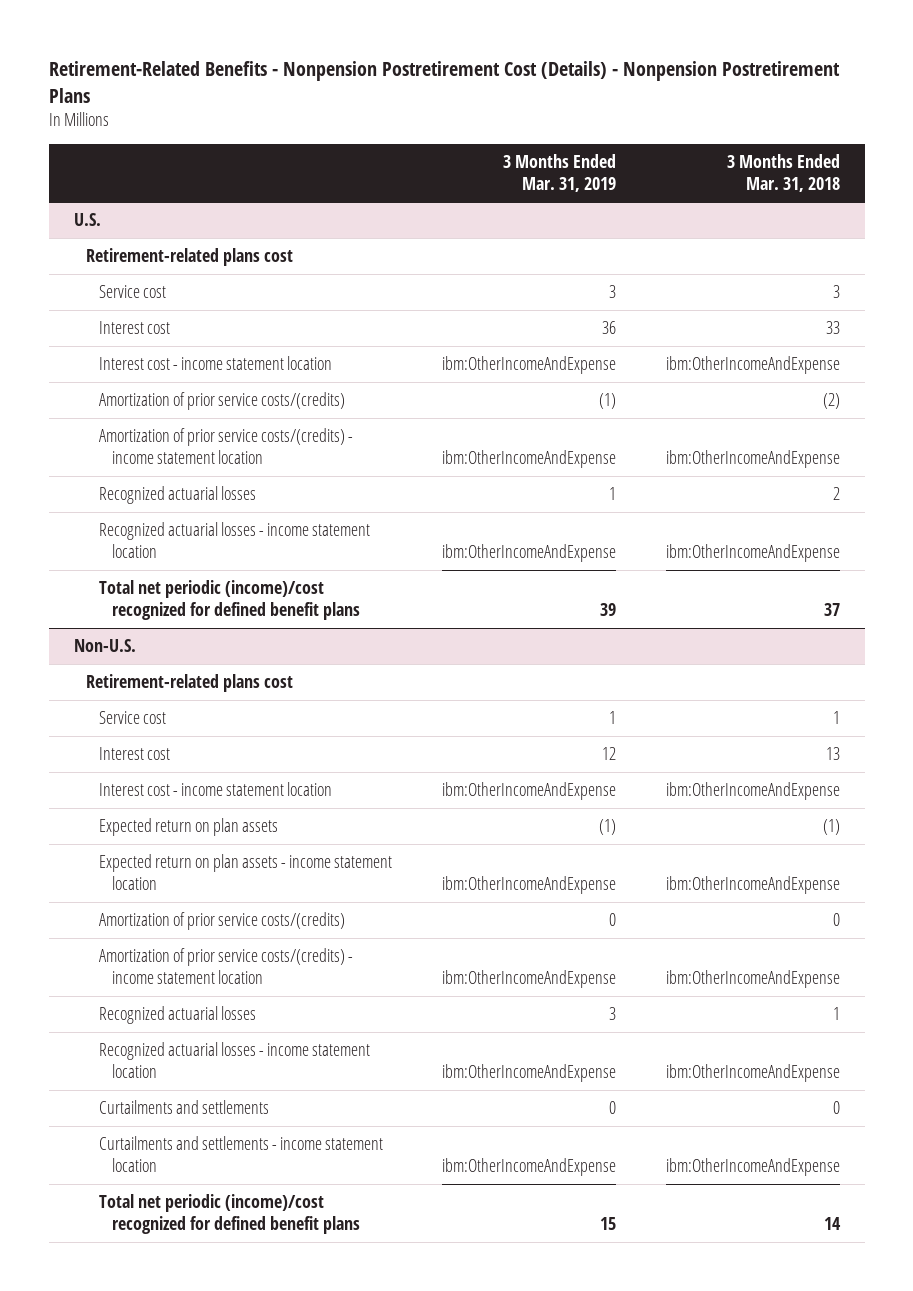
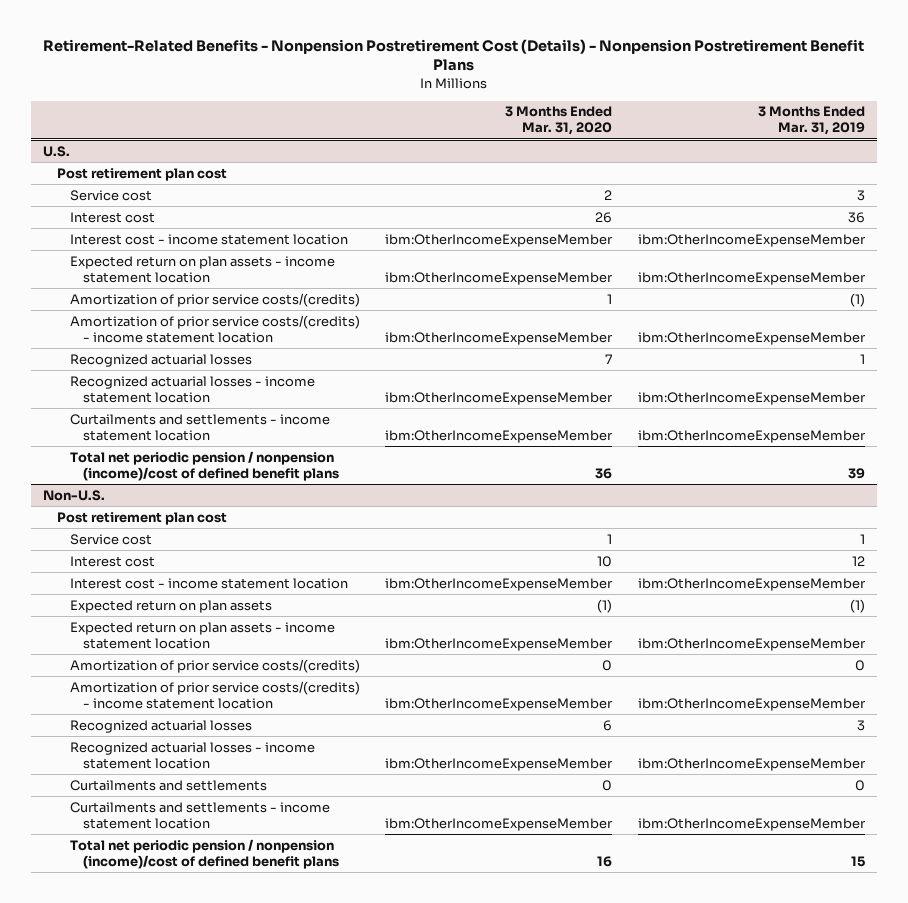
[48,60,840,103] Retirement-Related Benefits - Nonpension Postretirement Cost (Details) - Nonpension Postretirement Plans -> [42,38,864,72] Retirement-Related Benefits - Nonpension Postretirement Cost (Details) - Nonpension Postretirement Benefit Plans
[726,153,840,192] 3 Months Ended Mar. 31, 2018 -> none
none -> [505,106,613,136] 3 Months Ended Mar. 31, 2020
[86,247,294,266] Retirement-related plans cost -> [56,167,227,181] Post retirement plan cost
[441,355,616,374] ibm:OtherIncomeAndExpense -> [637,233,866,247] ibm:OtherIncomeExpenseMember
none -> [69,255,335,283] Expected return on plan assets - income statement location
[441,450,616,469] ibm:OtherIncomeAndExpense -> [637,331,866,345] ibm:OtherIncomeExpenseMember
[441,544,616,563] ibm:OtherIncomeAndExpense -> [637,391,866,405] ibm:OtherIncomeExpenseMember
none -> [69,413,330,441] Curtailments and settlements - income statement location
[98,579,360,621] Total net periodic (income)/cost recognized for defined benefit plans -> [69,450,339,481] Total net periodic pension / nonpension (income)/cost of defined benefit plans
[86,673,294,692] Retirement-related plans cost -> [56,511,227,525] Post retirement plan cost
[441,781,616,800] ibm:OtherIncomeAndExpense -> [637,577,866,591] ibm:OtherIncomeExpenseMember
[441,876,616,895] ibm:OtherIncomeAndExpense -> [637,637,866,651] ibm:OtherIncomeExpenseMember
[441,970,616,989] ibm:OtherIncomeAndExpense -> [637,697,866,711] ibm:OtherIncomeExpenseMember
[441,1064,616,1083] ibm:OtherIncomeAndExpense -> [637,757,866,771] ibm:OtherIncomeExpenseMember
[441,1158,616,1177] ibm:OtherIncomeAndExpense -> [637,817,866,831] ibm:OtherIncomeExpenseMember
[98,1193,360,1235] Total net periodic (income)/cost recognized for defined benefit plans -> [69,838,339,869] Total net periodic pension / nonpension (income)/cost of defined benefit plans

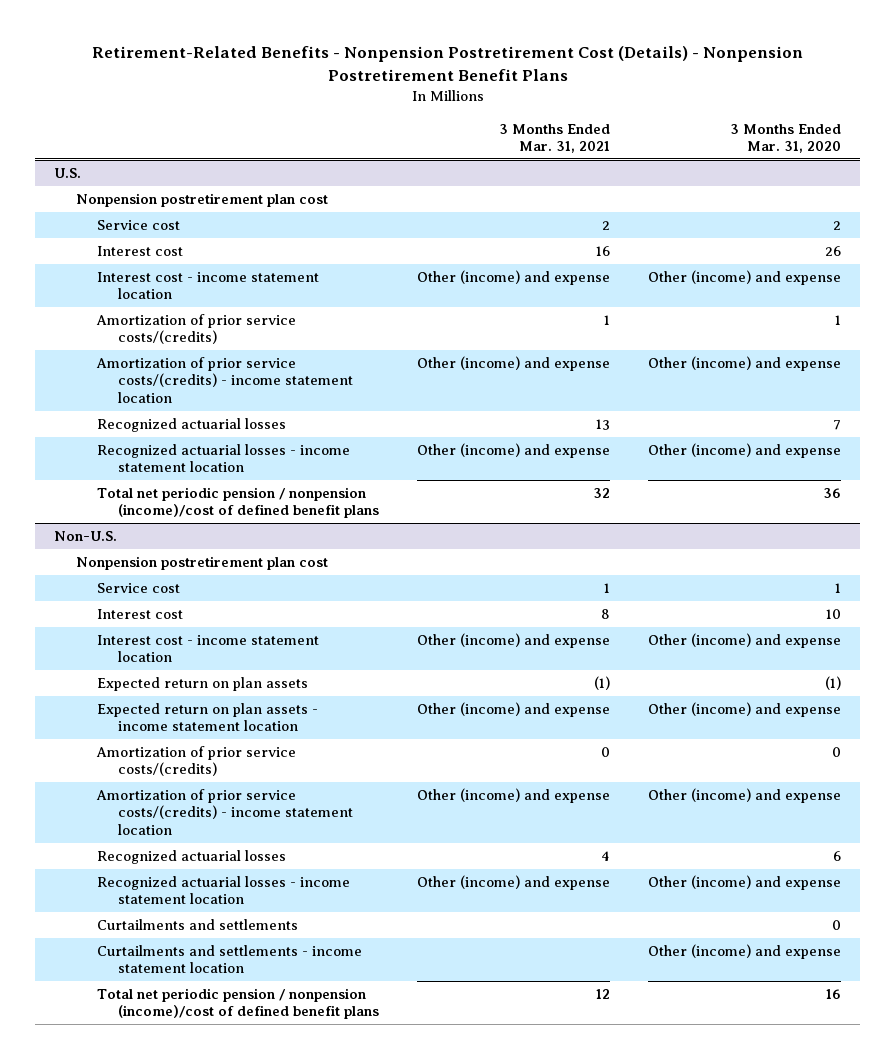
[757,106,865,136] 3 Months Ended Mar. 31, 2019 -> none
none -> [499,123,611,154] 3 Months Ended Mar. 31, 2021
[56,167,227,181] Post retirement plan cost -> [75,193,328,208] Nonpension postretirement plan cost
[69,255,335,283] Expected return on plan assets - income statement location -> none
[385,233,614,247] ibm:OtherIncomeExpenseMember -> [648,270,842,286] Other (income) and expense
[385,331,614,345] ibm:OtherIncomeExpenseMember -> [648,356,842,372] Other (income) and expense
[69,413,330,441] Curtailments and settlements - income statement location -> none
[385,391,614,405] ibm:OtherIncomeExpenseMember -> [648,443,842,459] Other (income) and expense
[56,511,227,525] Post retirement plan cost -> [75,556,328,571] Nonpension postretirement plan cost
[385,577,614,591] ibm:OtherIncomeExpenseMember -> [648,633,842,649] Other (income) and expense
[385,637,614,651] ibm:OtherIncomeExpenseMember -> [648,702,842,718] Other (income) and expense
[385,697,614,711] ibm:OtherIncomeExpenseMember -> [648,788,842,804] Other (income) and expense
[385,757,614,771] ibm:OtherIncomeExpenseMember -> [648,875,842,891] Other (income) and expense
[385,817,614,831] ibm:OtherIncomeExpenseMember -> [648,944,842,960] Other (income) and expense

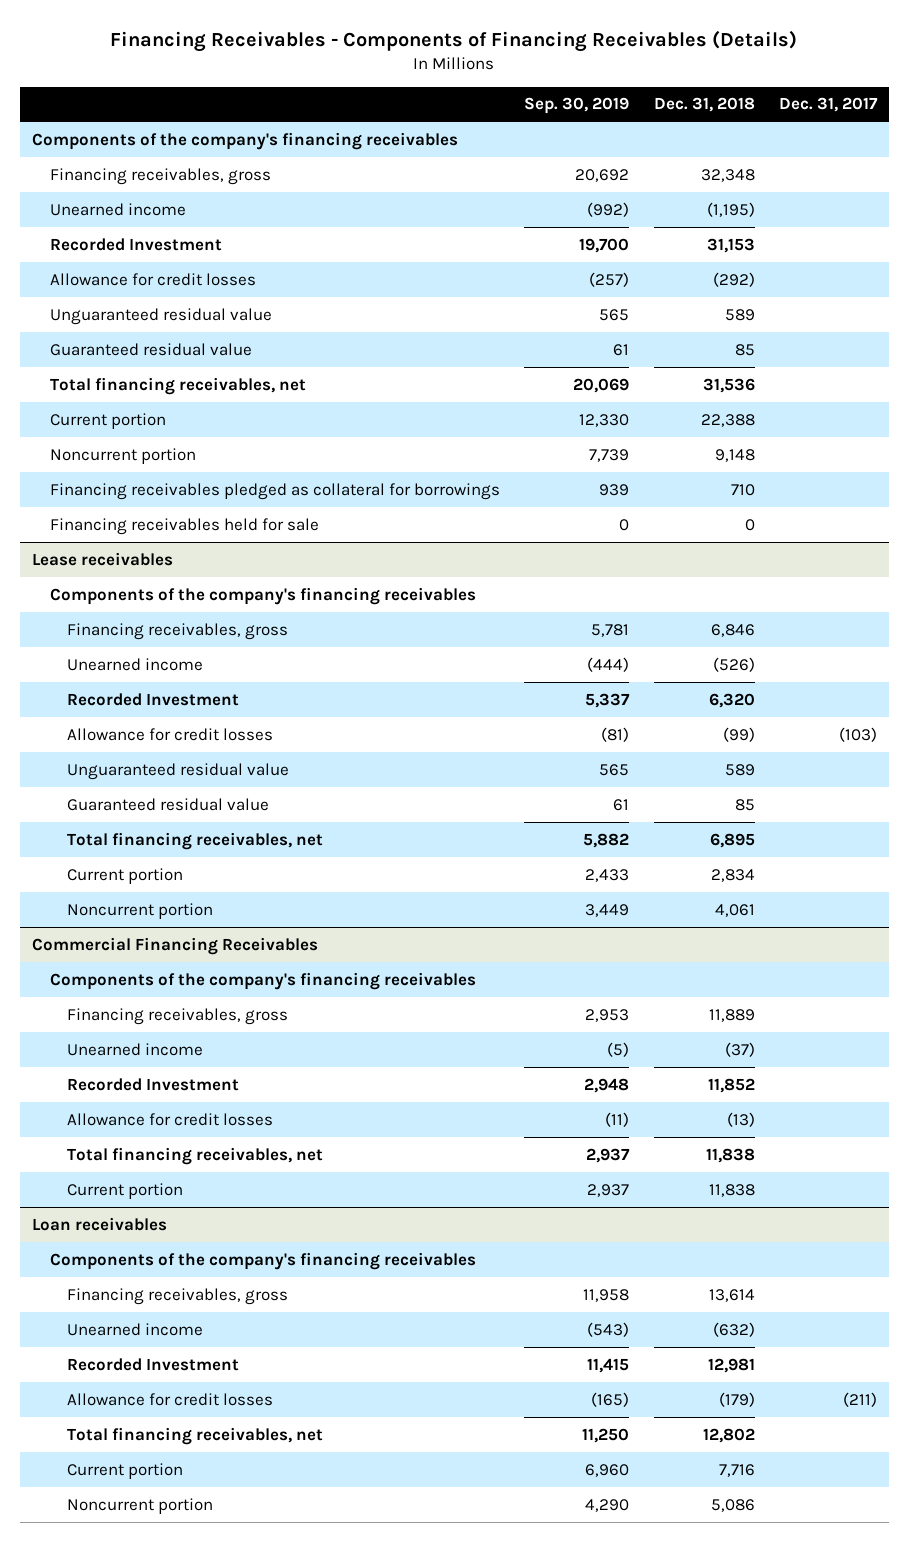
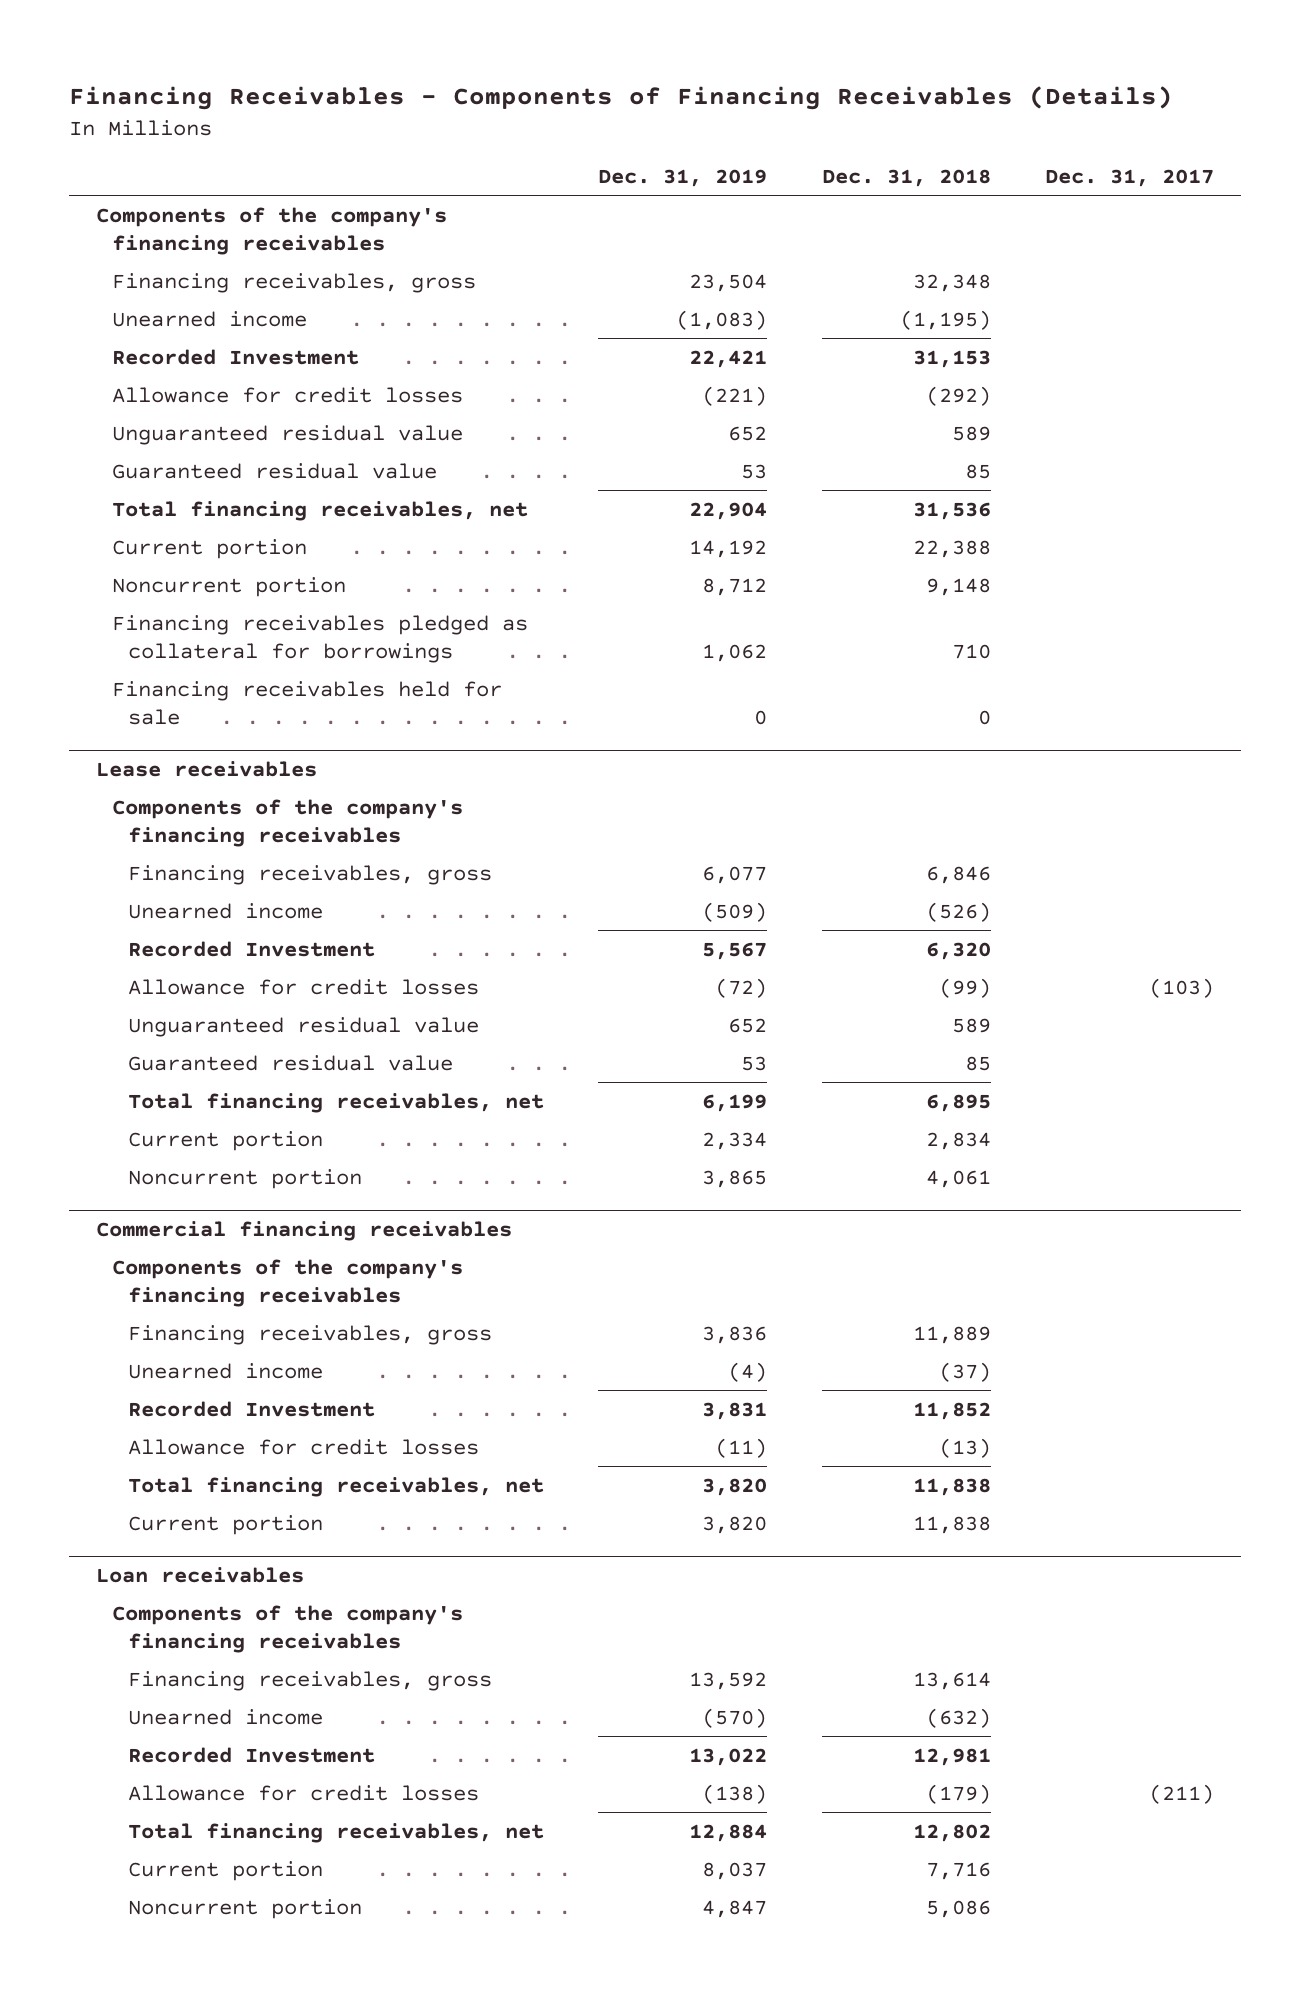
[524,97,630,115] Sep. 30, 2019 -> none
none -> [598,169,768,188] Dec. 31, 2019
[31,936,318,955] Commercial Financing Receivables -> [96,1220,513,1241] Commercial financing receivables

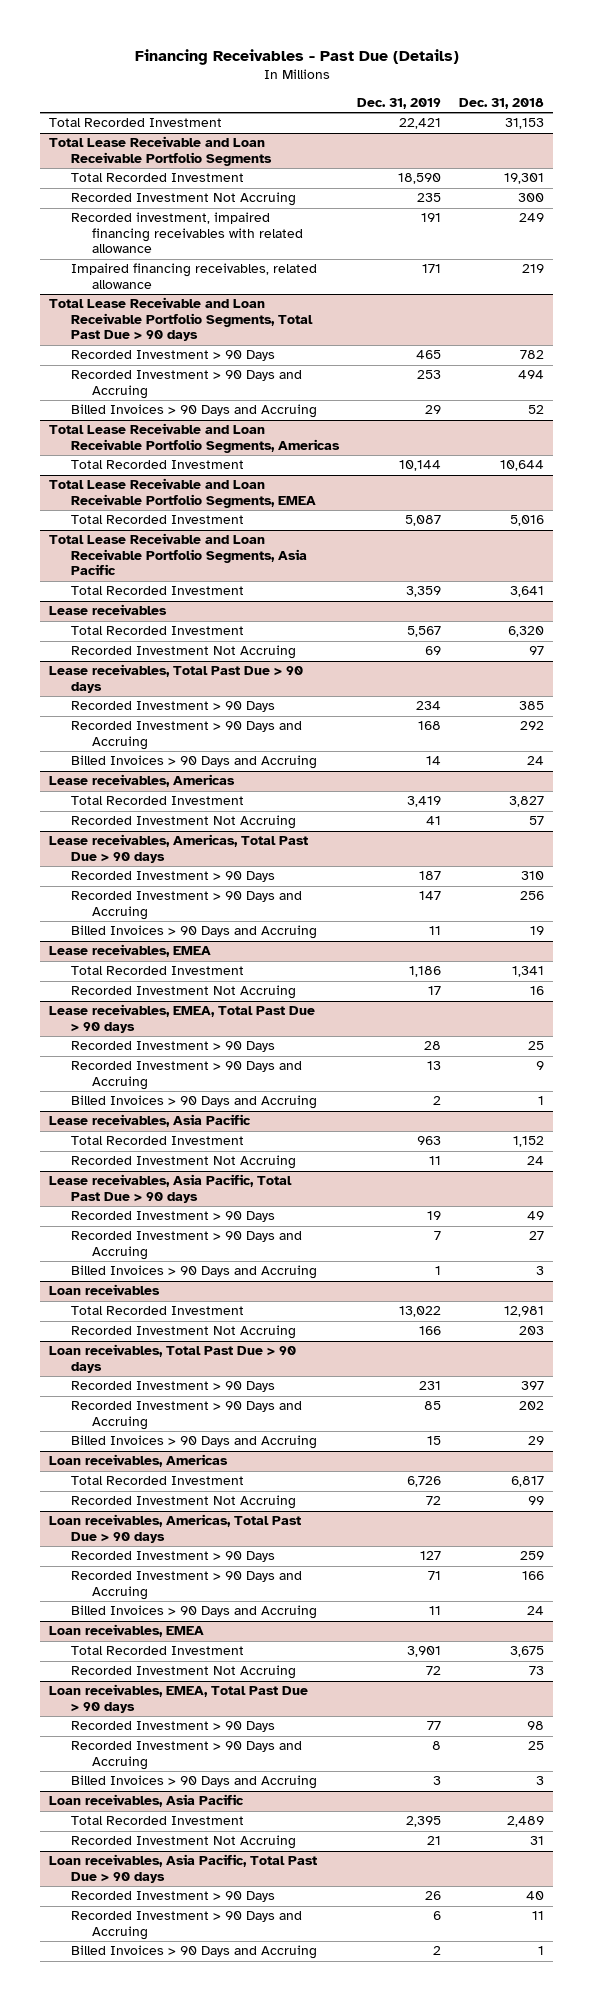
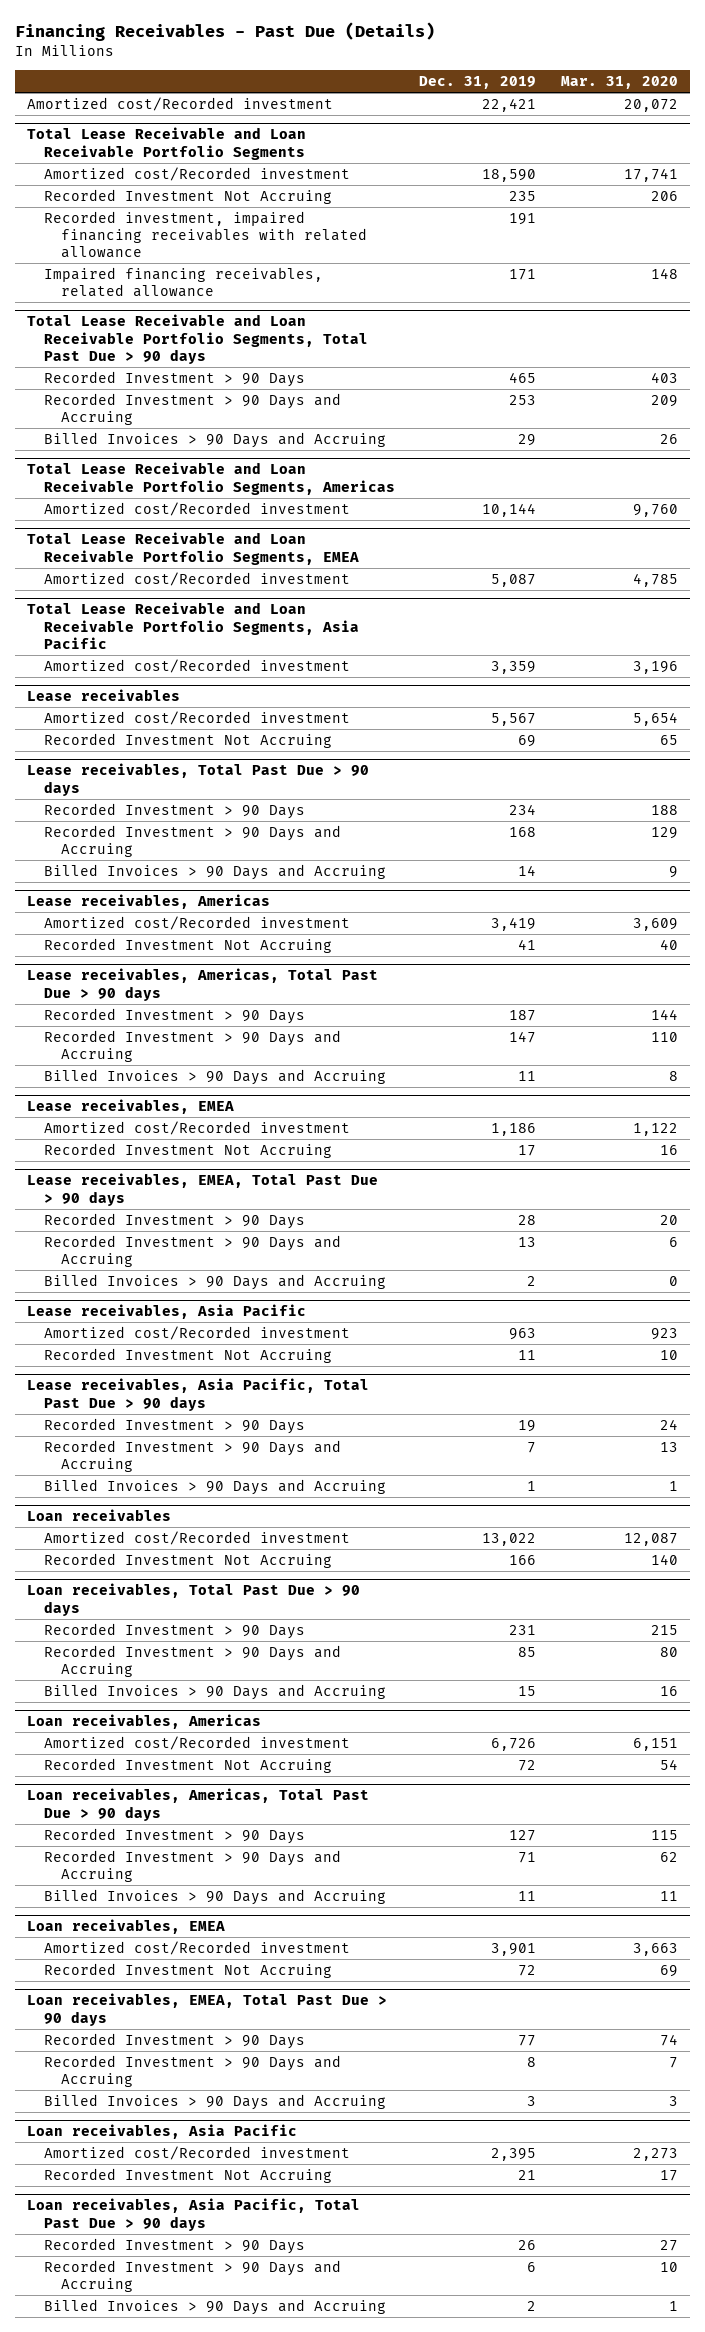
[458,97,544,109] Dec. 31, 2018 -> none
none -> [560,76,678,90] Mar. 31, 2020
[49,118,223,128] Total Recorded Investment -> [27,96,334,111] Amortized cost/Recorded investment
[70,173,244,183] Total Recorded Investment -> [43,166,350,181] Amortized cost/Recorded investment
[70,460,244,470] Total Recorded Investment -> [43,501,350,516] Amortized cost/Recorded investment
[70,515,244,525] Total Recorded Investment -> [43,571,350,586] Amortized cost/Recorded investment
[70,586,244,596] Total Recorded Investment -> [43,658,350,673] Amortized cost/Recorded investment
[70,626,244,636] Total Recorded Investment -> [43,710,350,725] Amortized cost/Recorded investment
[70,796,244,806] Total Recorded Investment -> [43,915,350,930] Amortized cost/Recorded investment
[70,966,244,976] Total Recorded Investment -> [43,1120,350,1135] Amortized cost/Recorded investment
[70,1136,244,1146] Total Recorded Investment -> [43,1325,350,1340] Amortized cost/Recorded investment
[70,1306,244,1316] Total Recorded Investment -> [43,1530,350,1545] Amortized cost/Recorded investment
[70,1476,244,1486] Total Recorded Investment -> [43,1735,350,1750] Amortized cost/Recorded investment
[70,1646,244,1656] Total Recorded Investment -> [43,1940,350,1955] Amortized cost/Recorded investment
[70,1816,244,1826] Total Recorded Investment -> [43,2145,350,2160] Amortized cost/Recorded investment

